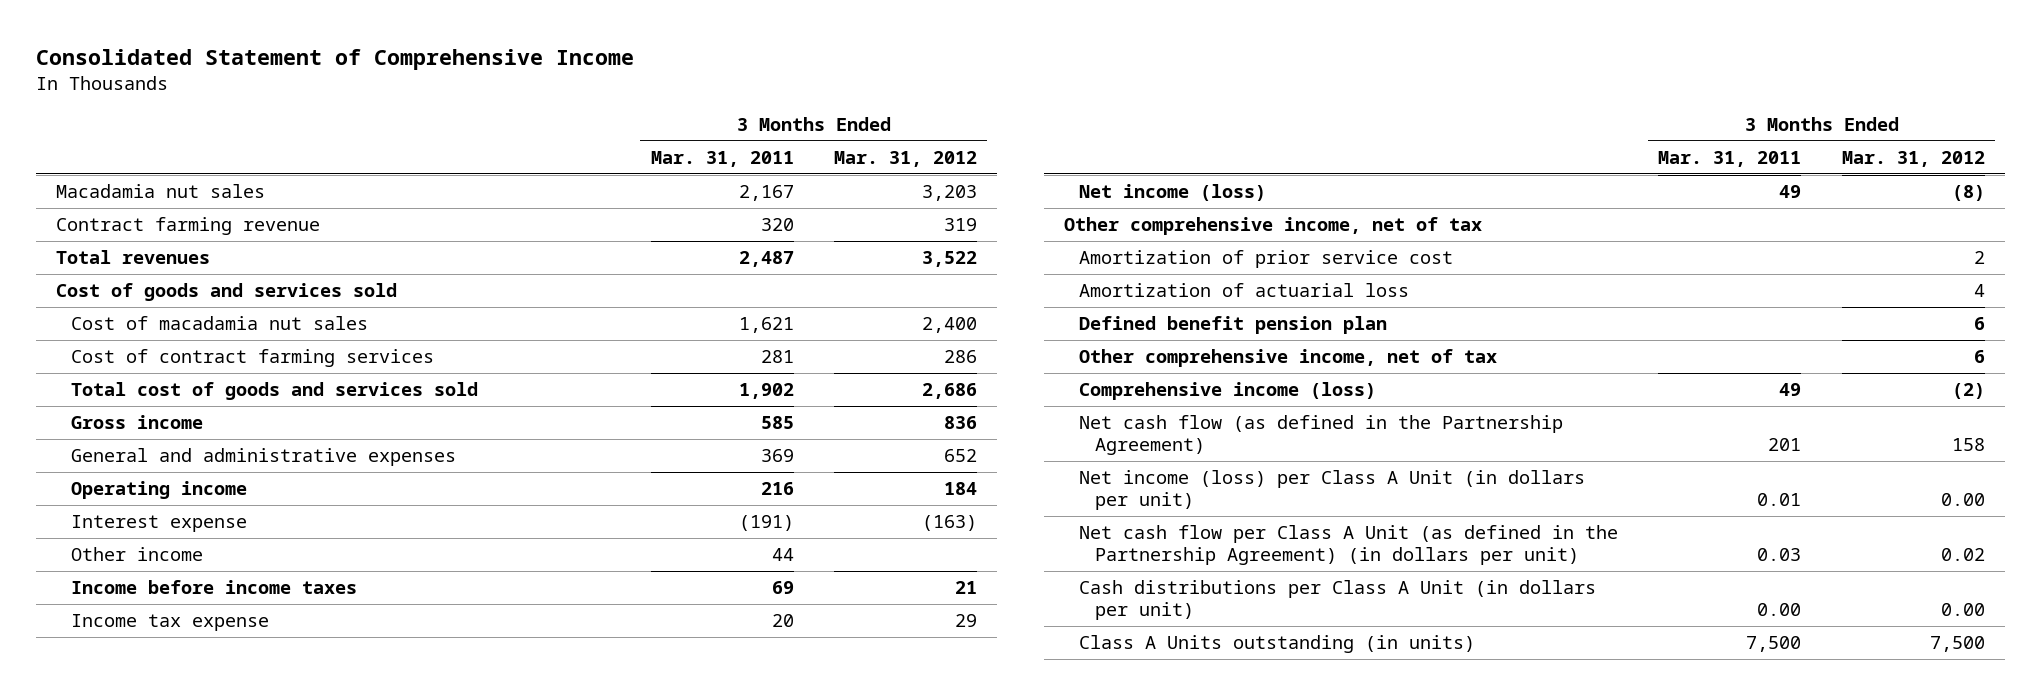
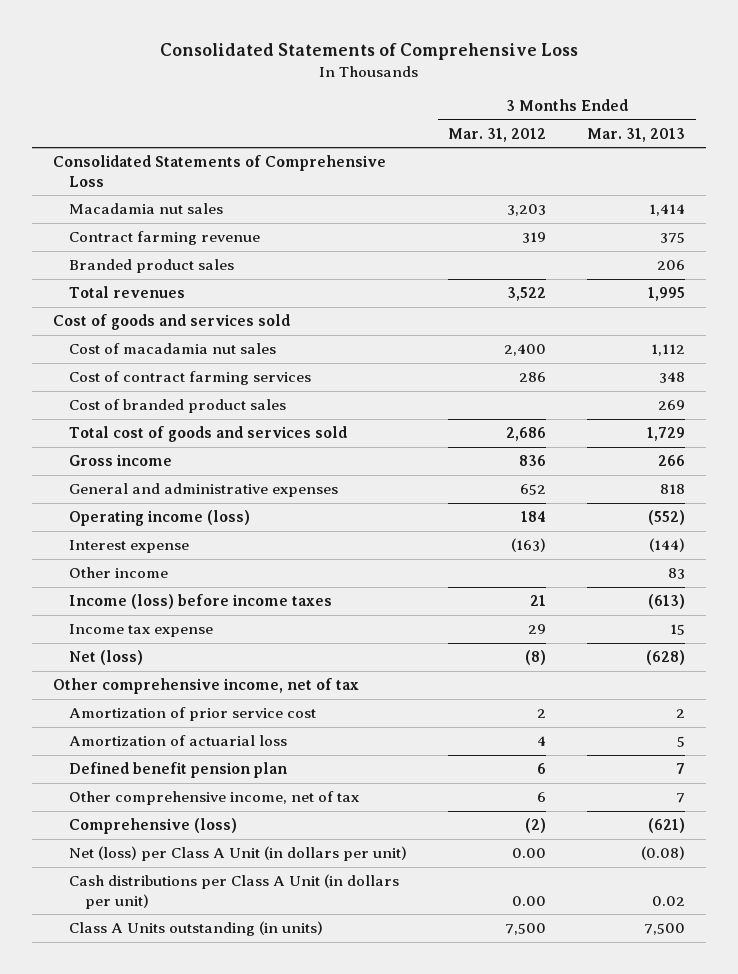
[35,48,634,70] Consolidated Statement of Comprehensive Income -> [159,42,578,60] Consolidated Statements of Comprehensive Loss
[650,150,794,167] Mar. 31, 2011 -> none
none -> [587,127,686,142] Mar. 31, 2013
none -> [52,155,386,187] Consolidated Statements of Comprehensive Loss
none -> [68,259,234,274] Branded product sales
none -> [68,399,286,414] Cost of branded product sales
[71,481,248,500] Operating income -> [68,510,250,527] Operating income (loss)
[71,580,358,595] Income before income taxes -> [68,594,332,610] Income (loss) before income taxes
[1079,184,1267,202] Net income (loss) -> [68,650,143,666] Net (loss)
[1079,415,1564,456] Net cash flow (as defined in the Partnership Agreement) -> none
[1079,525,1619,566] Net cash flow per Class A Unit (as defined in the Partnership Agreement) (in dollars per unit) -> none
[1079,382,1377,401] Comprehensive income (loss) -> [68,818,237,835] Comprehensive (loss)
[1079,470,1586,511] Net income (loss) per Class A Unit (in dollars per unit) -> [68,846,407,862] Net (loss) per Class A Unit (in dollars per unit)

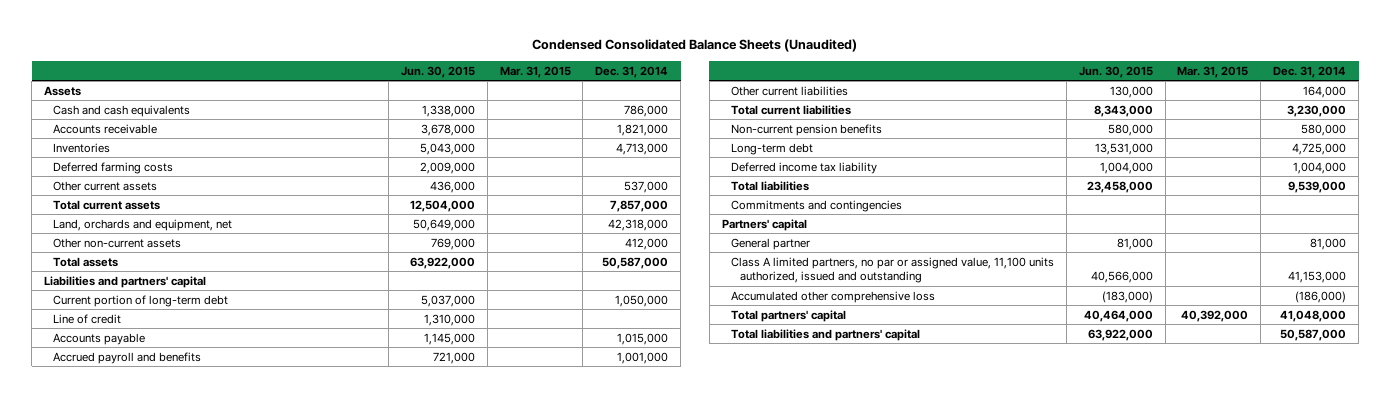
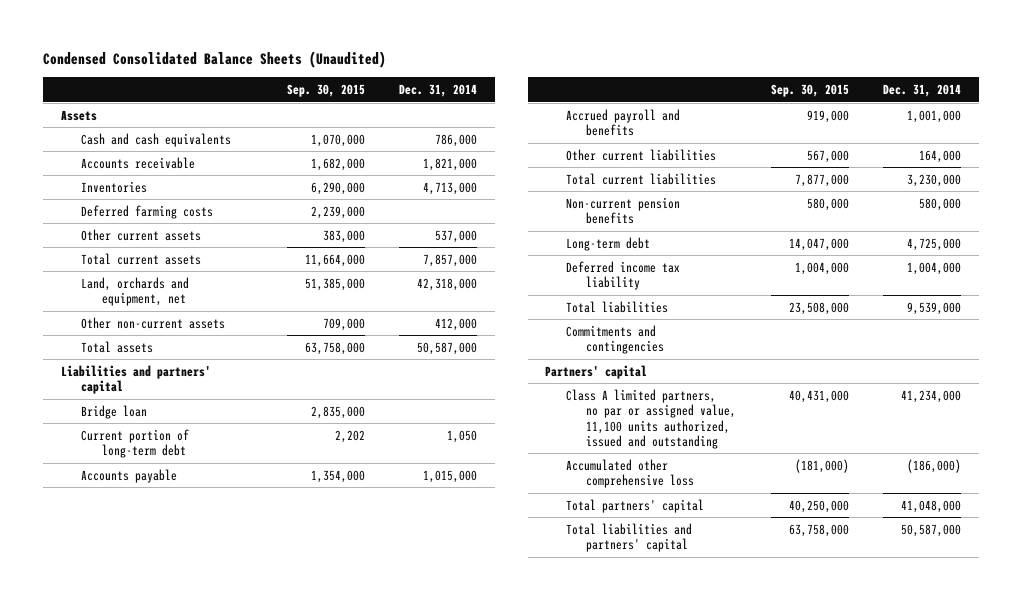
[400,65,475,78] Jun. 30, 2015 -> none
[499,65,571,78] Mar. 31, 2015 -> none
none -> [286,84,365,98] Sep. 30, 2015
[53,313,122,324] Line of credit -> none
none -> [81,404,148,419] Bridge loan
[615,294,669,307] 1,050,000 -> [447,429,478,443] 1,050
[731,237,811,250] General partner -> none
[1288,271,1347,284] 41,153,000 -> [901,389,962,403] 41,234,000

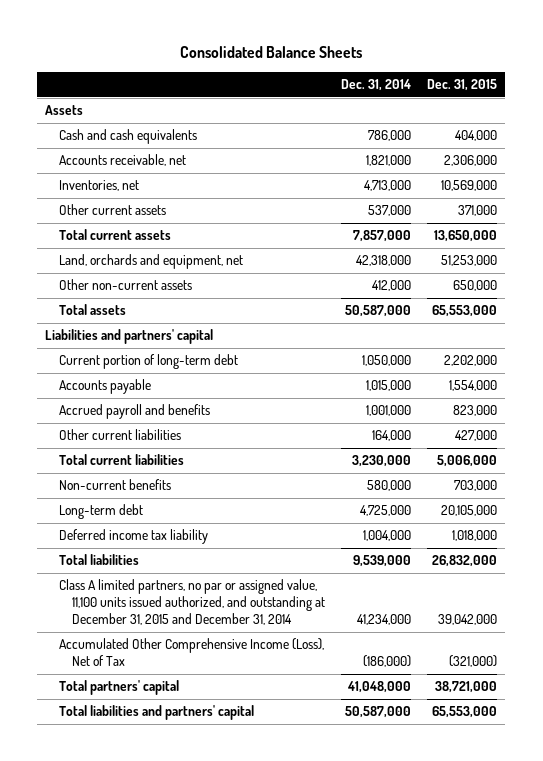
[43,51,387,69] Condensed Consolidated Balance Sheets (Unaudited) -> [180,46,363,59] Consolidated Balance Sheets
[286,84,365,98] Sep. 30, 2015 -> none
none -> [427,79,498,92] Dec. 31, 2015
[81,204,214,219] Deferred farming costs -> none
[81,156,196,169] Accounts receivable -> [58,154,186,167] Accounts receivable, net
[81,180,148,193] Inventories -> [58,180,139,192] Inventories, net
[81,404,148,419] Bridge loan -> none
[447,429,478,443] 1,050 -> [362,355,412,367] 1,050,000
[565,196,680,225] Non-current pension benefits -> [58,479,171,491] Non-current benefits
[565,324,665,355] Commitments and contingencies -> none
[544,364,647,379] Partners' capital -> none
[565,388,737,449] Class A limited partners, no par or assigned value, 11,100 units authorized, issued and outstanding -> [58,579,325,626] Class A limited partners, no par or assigned value, 11,100 units issued authorized, and outstanding at December 31, 2015 and December 31, 2014
[565,458,695,489] Accumulated other comprehensive loss -> [58,638,324,667] Accumulated Other Comprehensive Income (Loss), Net of Tax

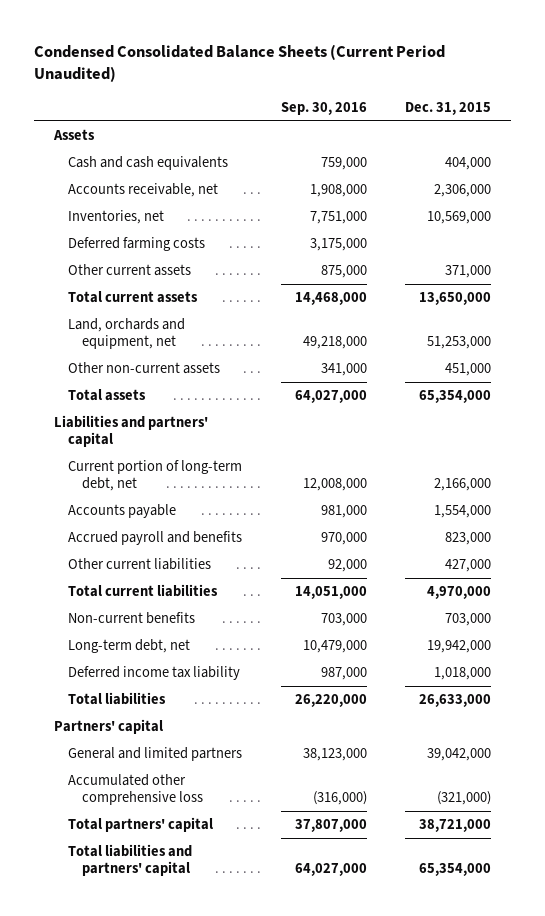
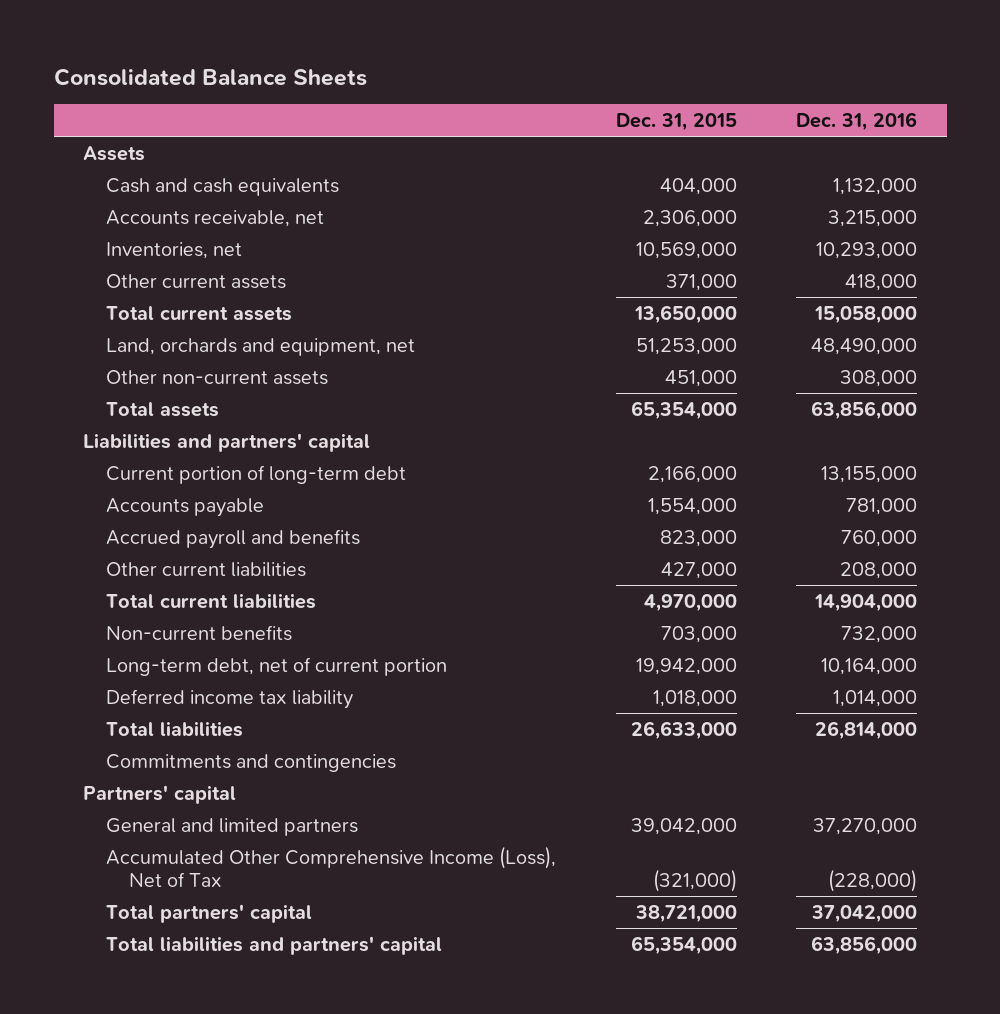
[34,43,446,82] Condensed Consolidated Balance Sheets (Current Period Unaudited) -> [53,67,367,86] Consolidated Balance Sheets
[280,101,367,115] Sep. 30, 2016 -> none
none -> [795,111,917,131] Dec. 31, 2016
[68,237,206,252] Deferred farming costs -> none
[68,460,243,491] Current portion of long-term debt, net -> [106,464,407,484] Current portion of long-term debt
[68,639,191,654] Long-term debt, net -> [106,656,448,676] Long-term debt, net of current portion
none -> [106,753,397,772] Commitments and contingencies
[68,774,204,805] Accumulated other comprehensive loss -> [106,845,557,887] Accumulated Other Comprehensive Income (Loss), Net of Tax

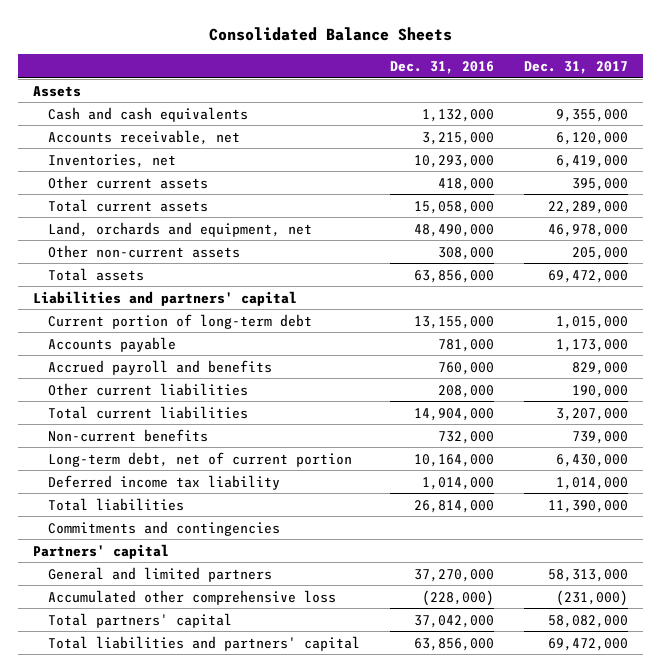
[615,112,737,131] Dec. 31, 2015 -> none
none -> [524,60,629,74] Dec. 31, 2017
[106,845,557,887] Accumulated Other Comprehensive Income (Loss), Net of Tax -> [48,589,337,605] Accumulated other comprehensive loss

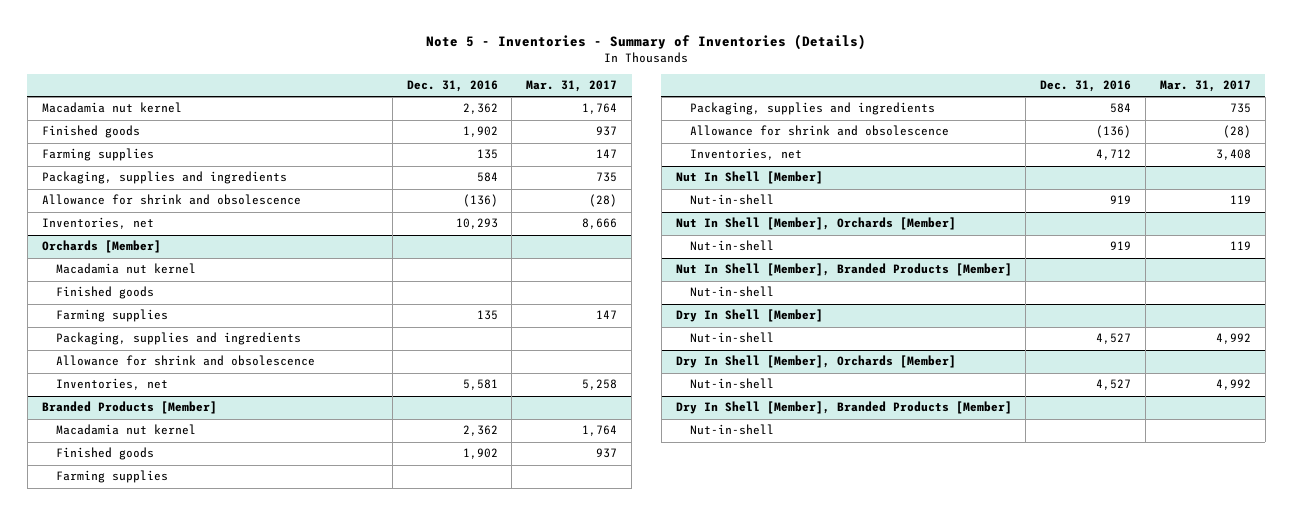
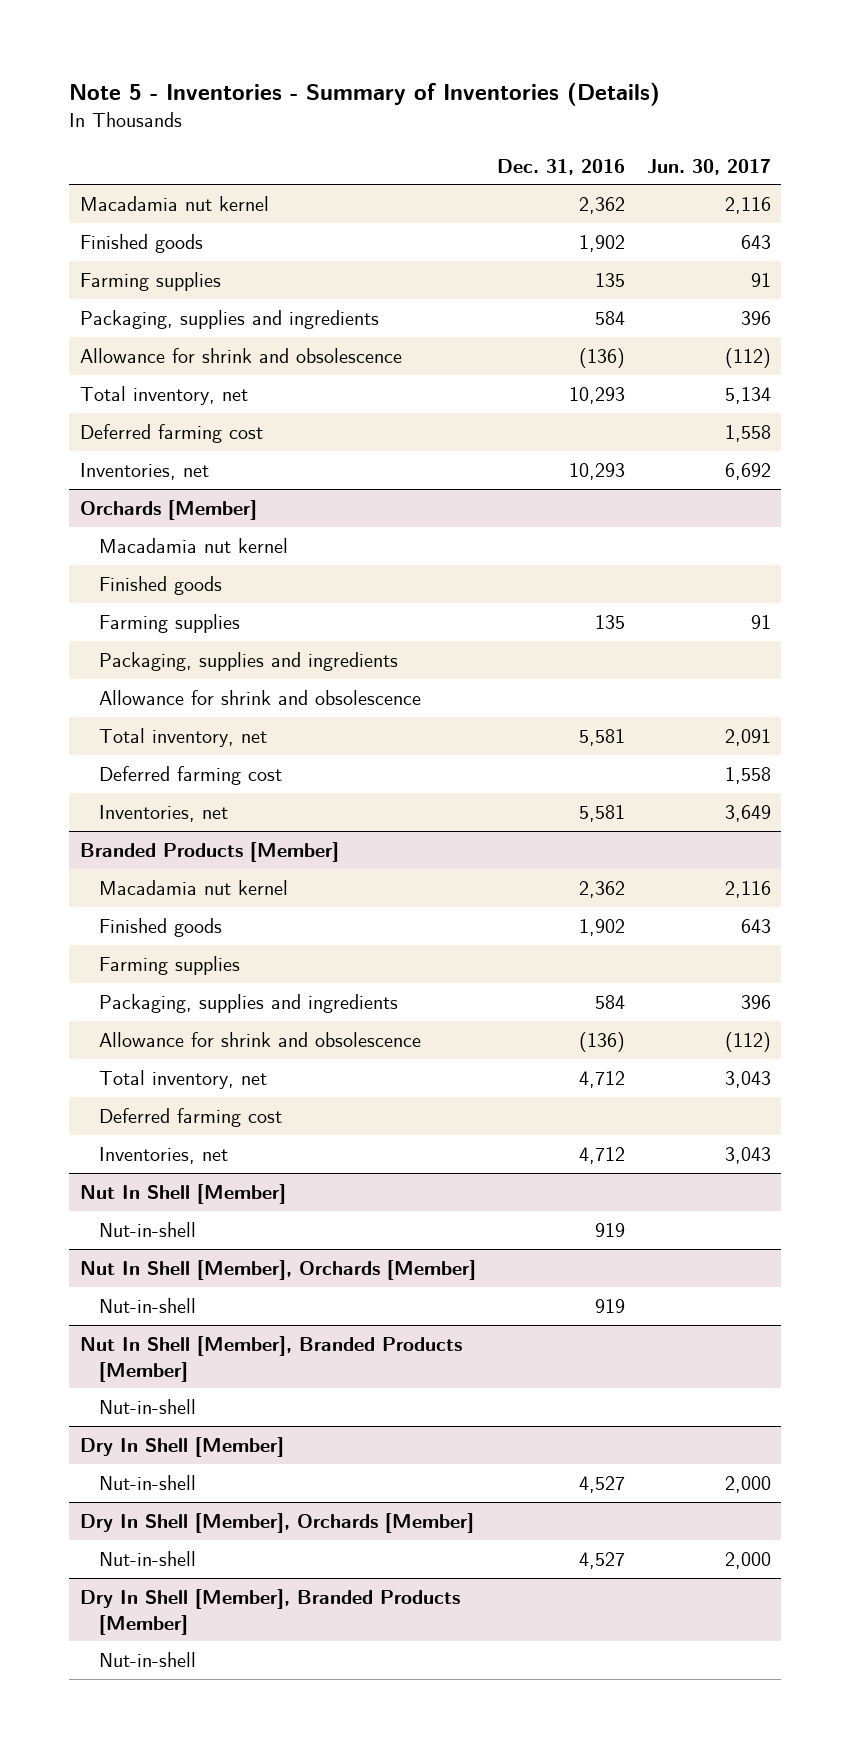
[526,80,618,93] Mar. 31, 2017 -> none
none -> [646,158,771,175] Jun. 30, 2017
none -> [79,385,248,405] Total inventory, net
none -> [79,423,263,443] Deferred farming cost
none -> [98,727,267,747] Total inventory, net
none -> [98,765,282,785] Deferred farming cost
none -> [98,1069,267,1089] Total inventory, net
none -> [98,1107,282,1127] Deferred farming cost

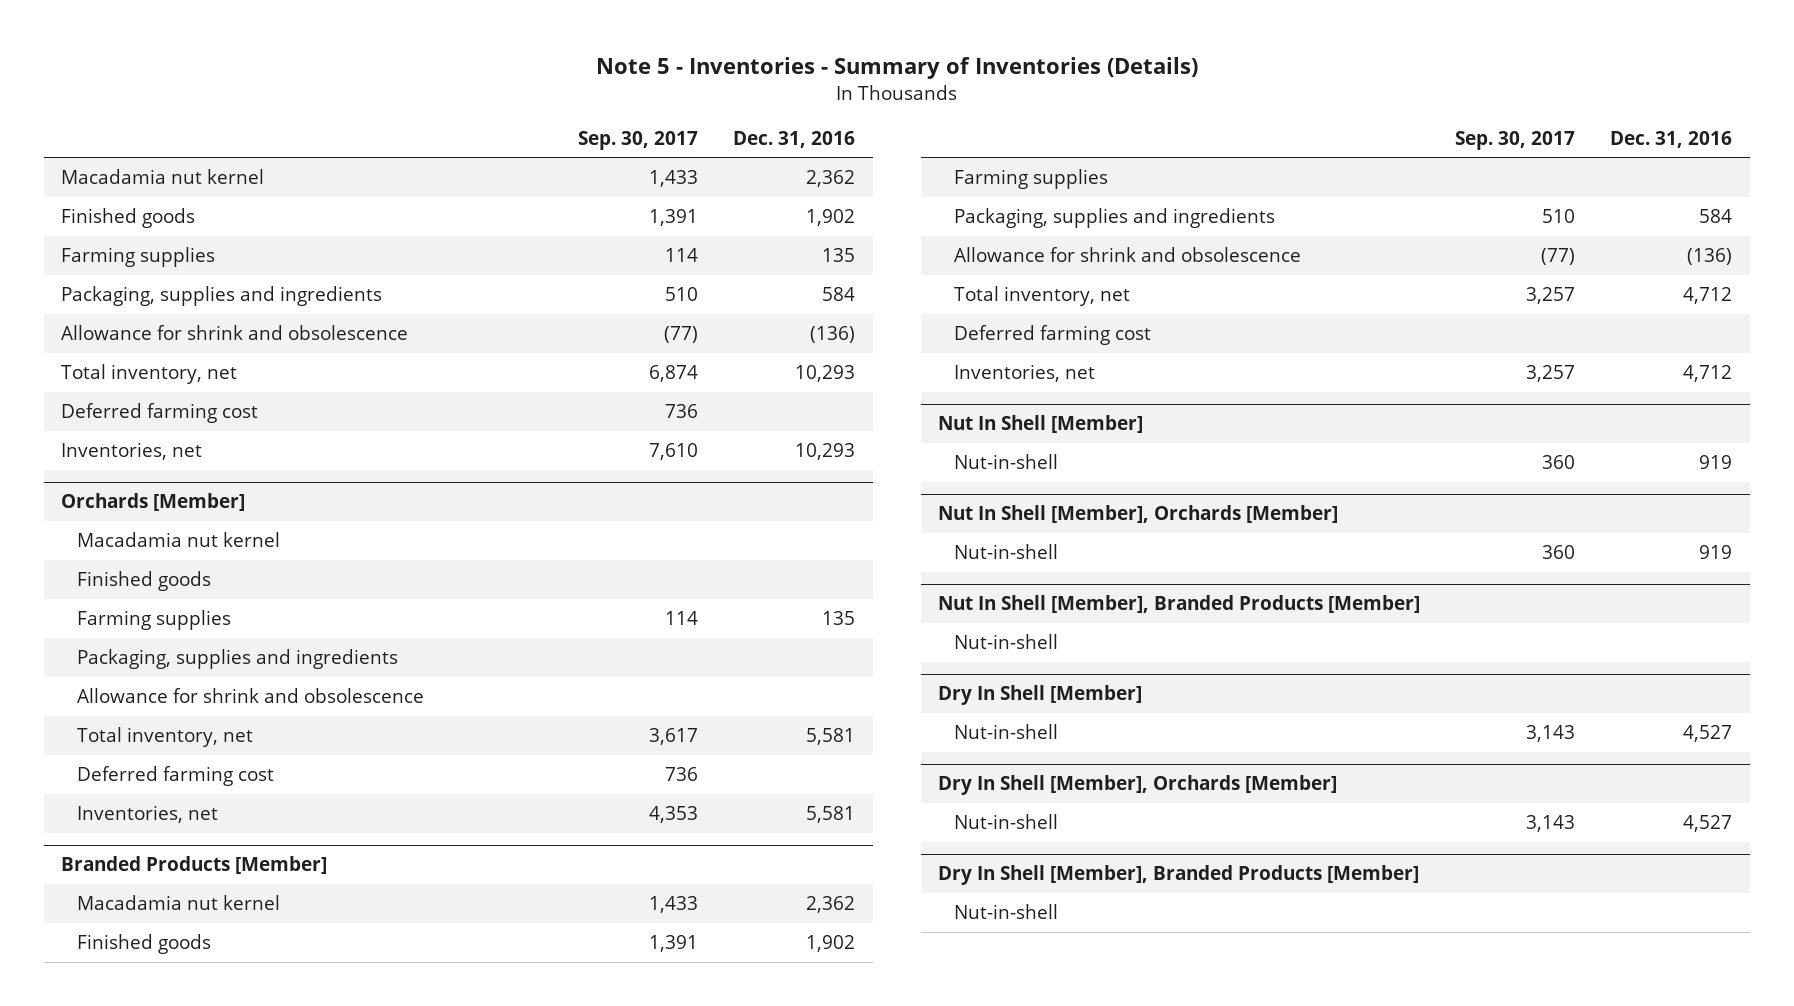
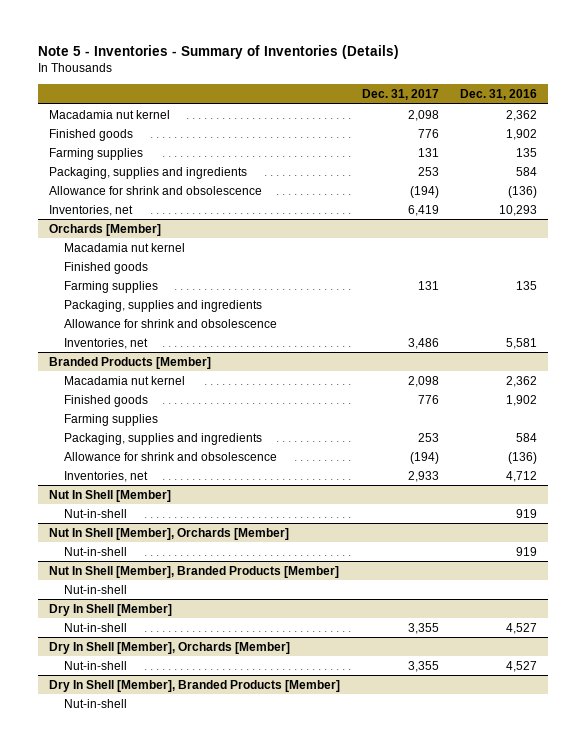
[578,130,699,150] Sep. 30, 2017 -> none
none -> [361,88,439,100] Dec. 31, 2017
[61,364,238,385] Total inventory, net -> none
[61,403,259,424] Deferred farming cost -> none
[77,727,254,748] Total inventory, net -> none
[77,766,275,787] Deferred farming cost -> none
[954,286,1131,307] Total inventory, net -> none
[954,325,1152,346] Deferred farming cost -> none

